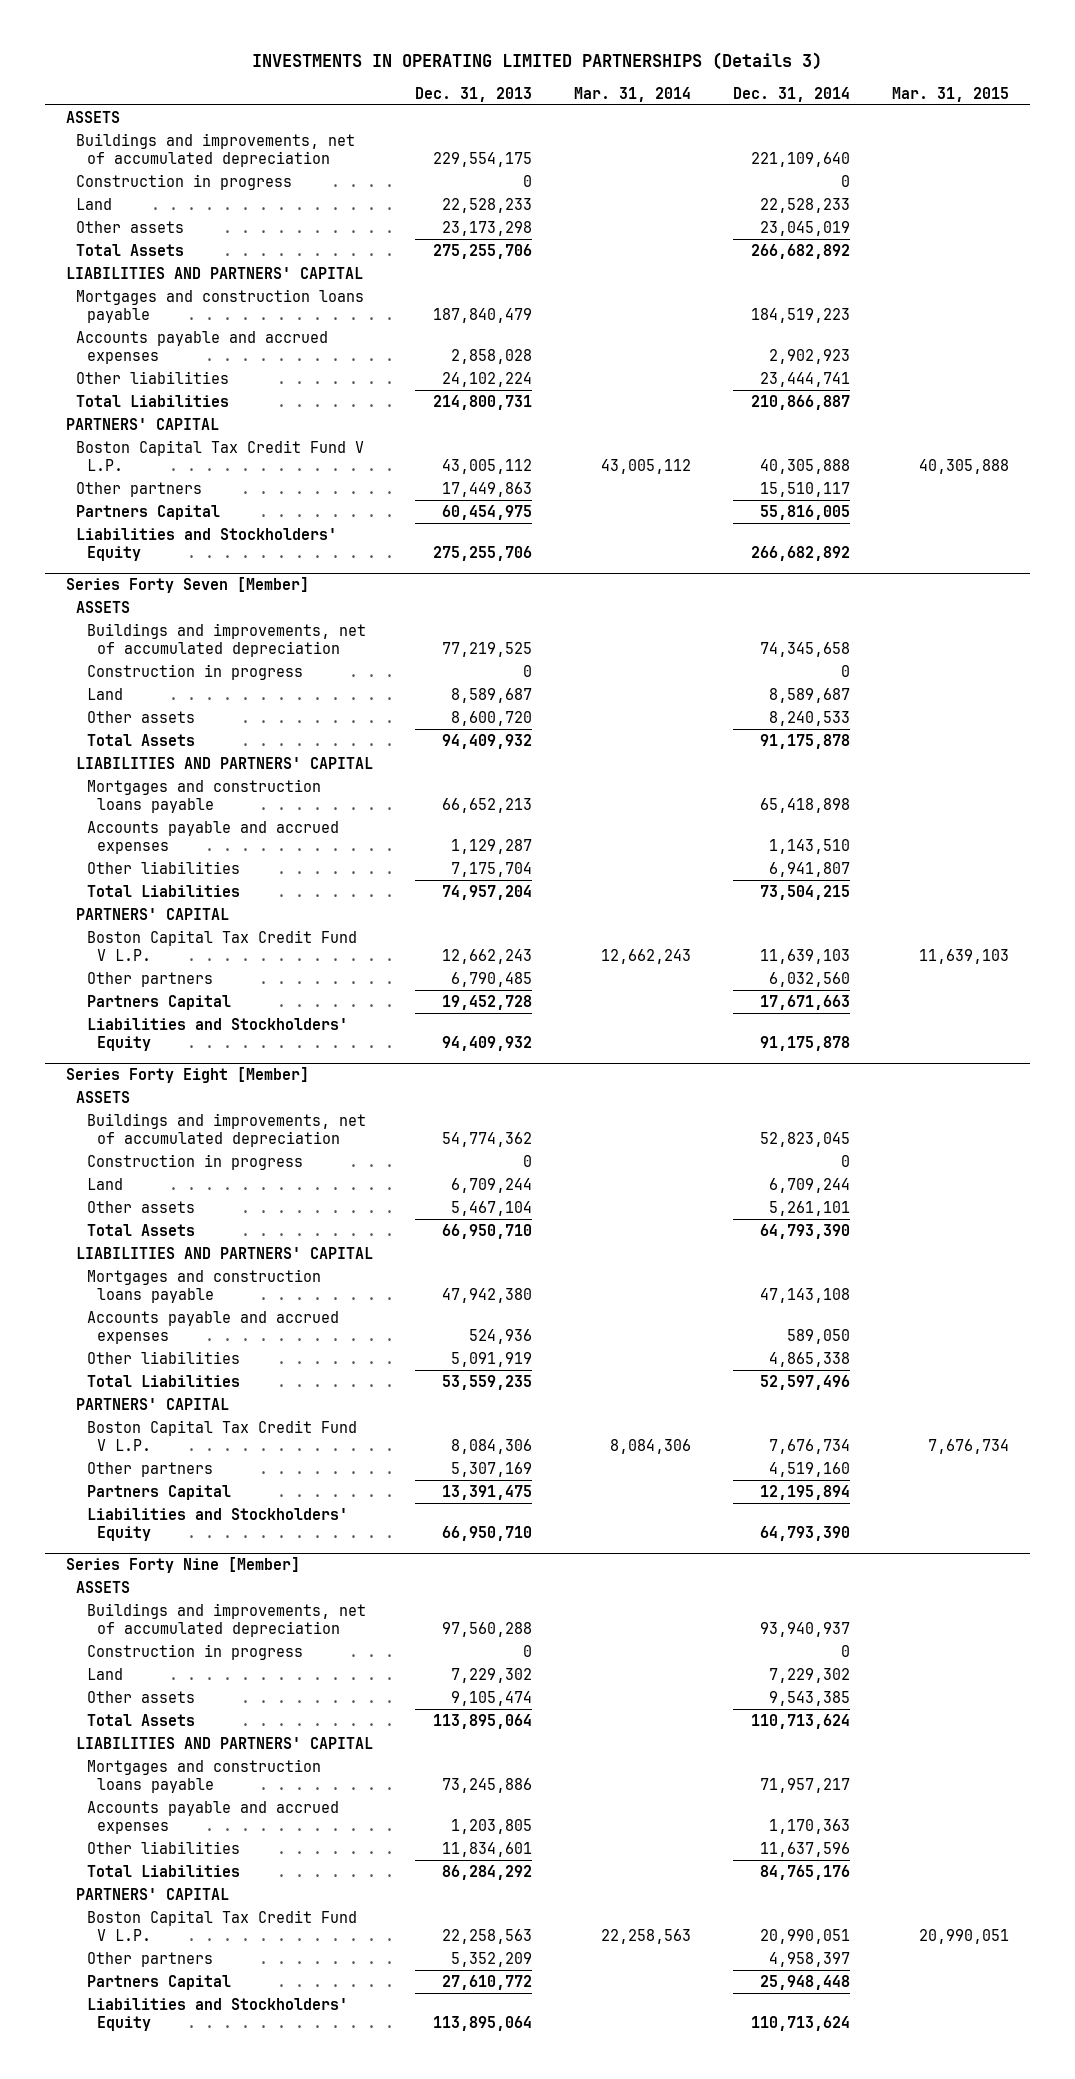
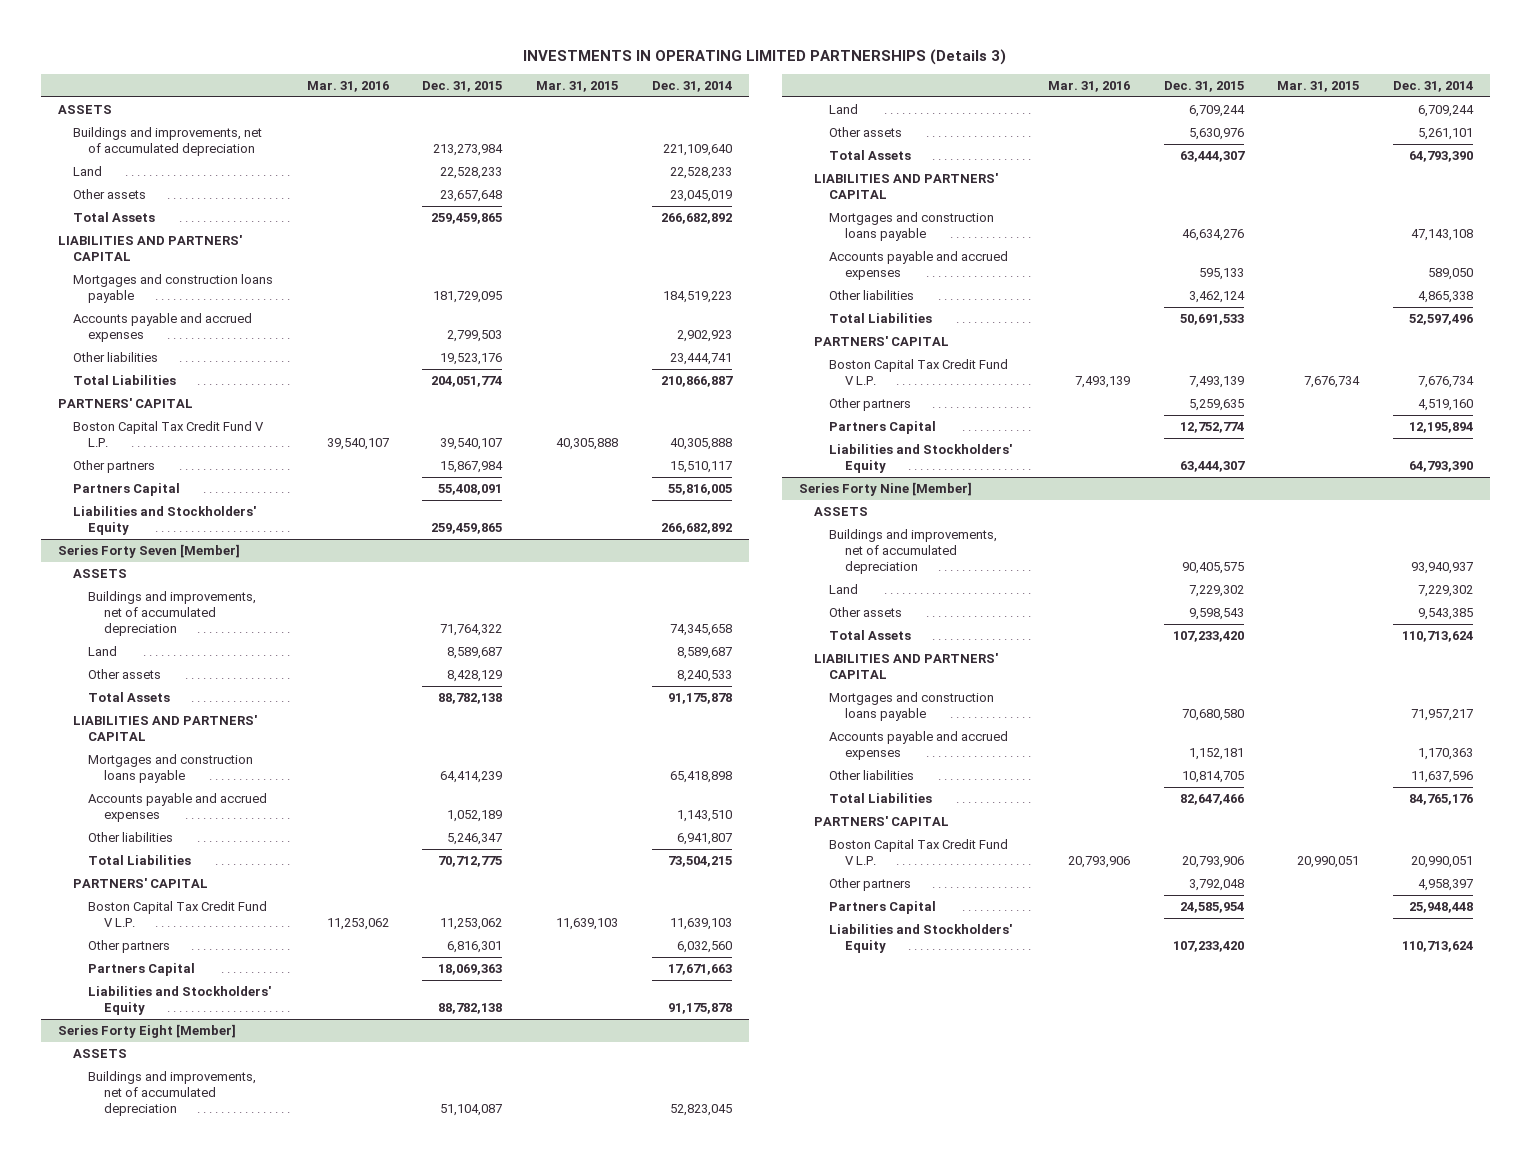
[415,86,533,102] Dec. 31, 2013 -> none
[574,86,692,102] Mar. 31, 2014 -> none
none -> [306,81,389,93] Mar. 31, 2016
none -> [422,81,503,93] Dec. 31, 2015
[76,173,293,190] Construction in progress -> none
[86,663,303,680] Construction in progress -> none
[86,1153,303,1170] Construction in progress -> none
[86,1643,303,1660] Construction in progress -> none

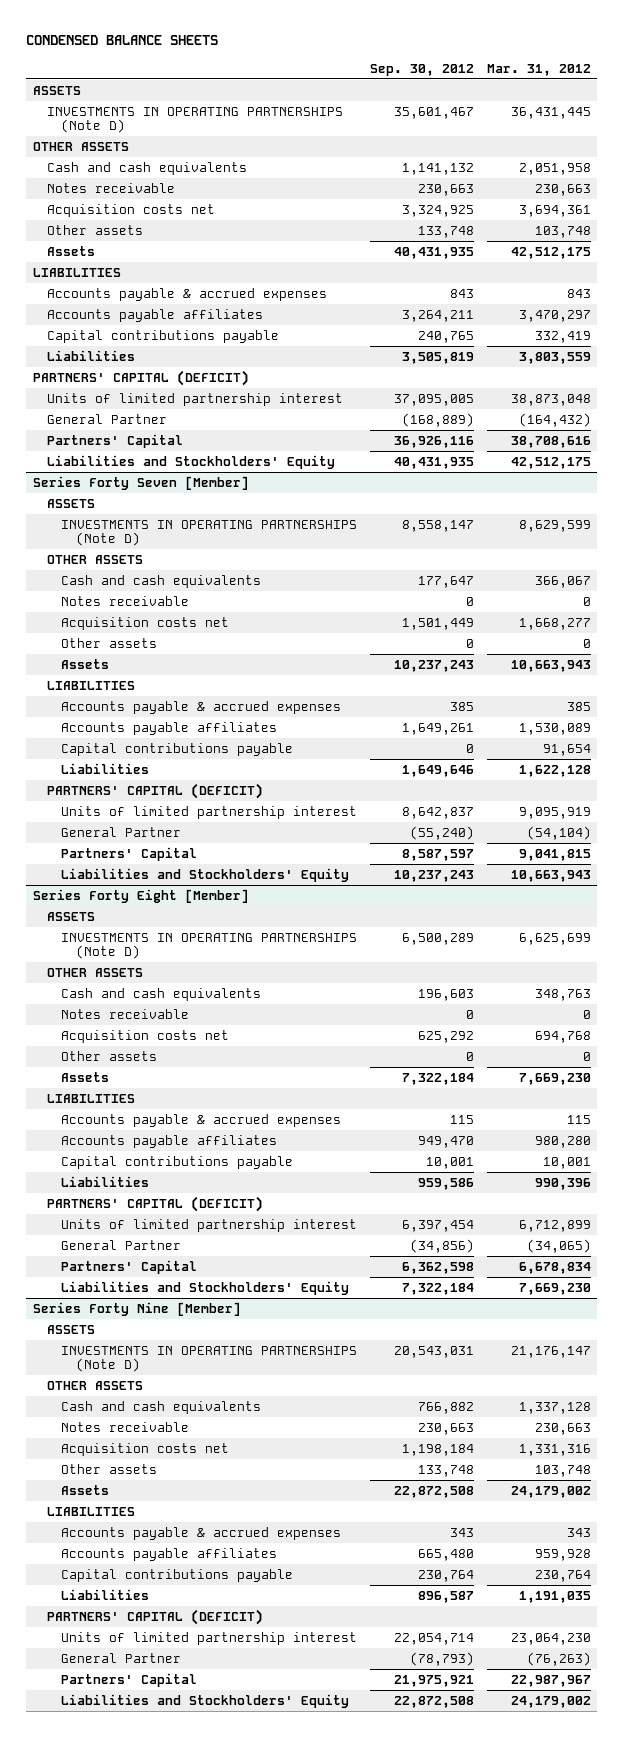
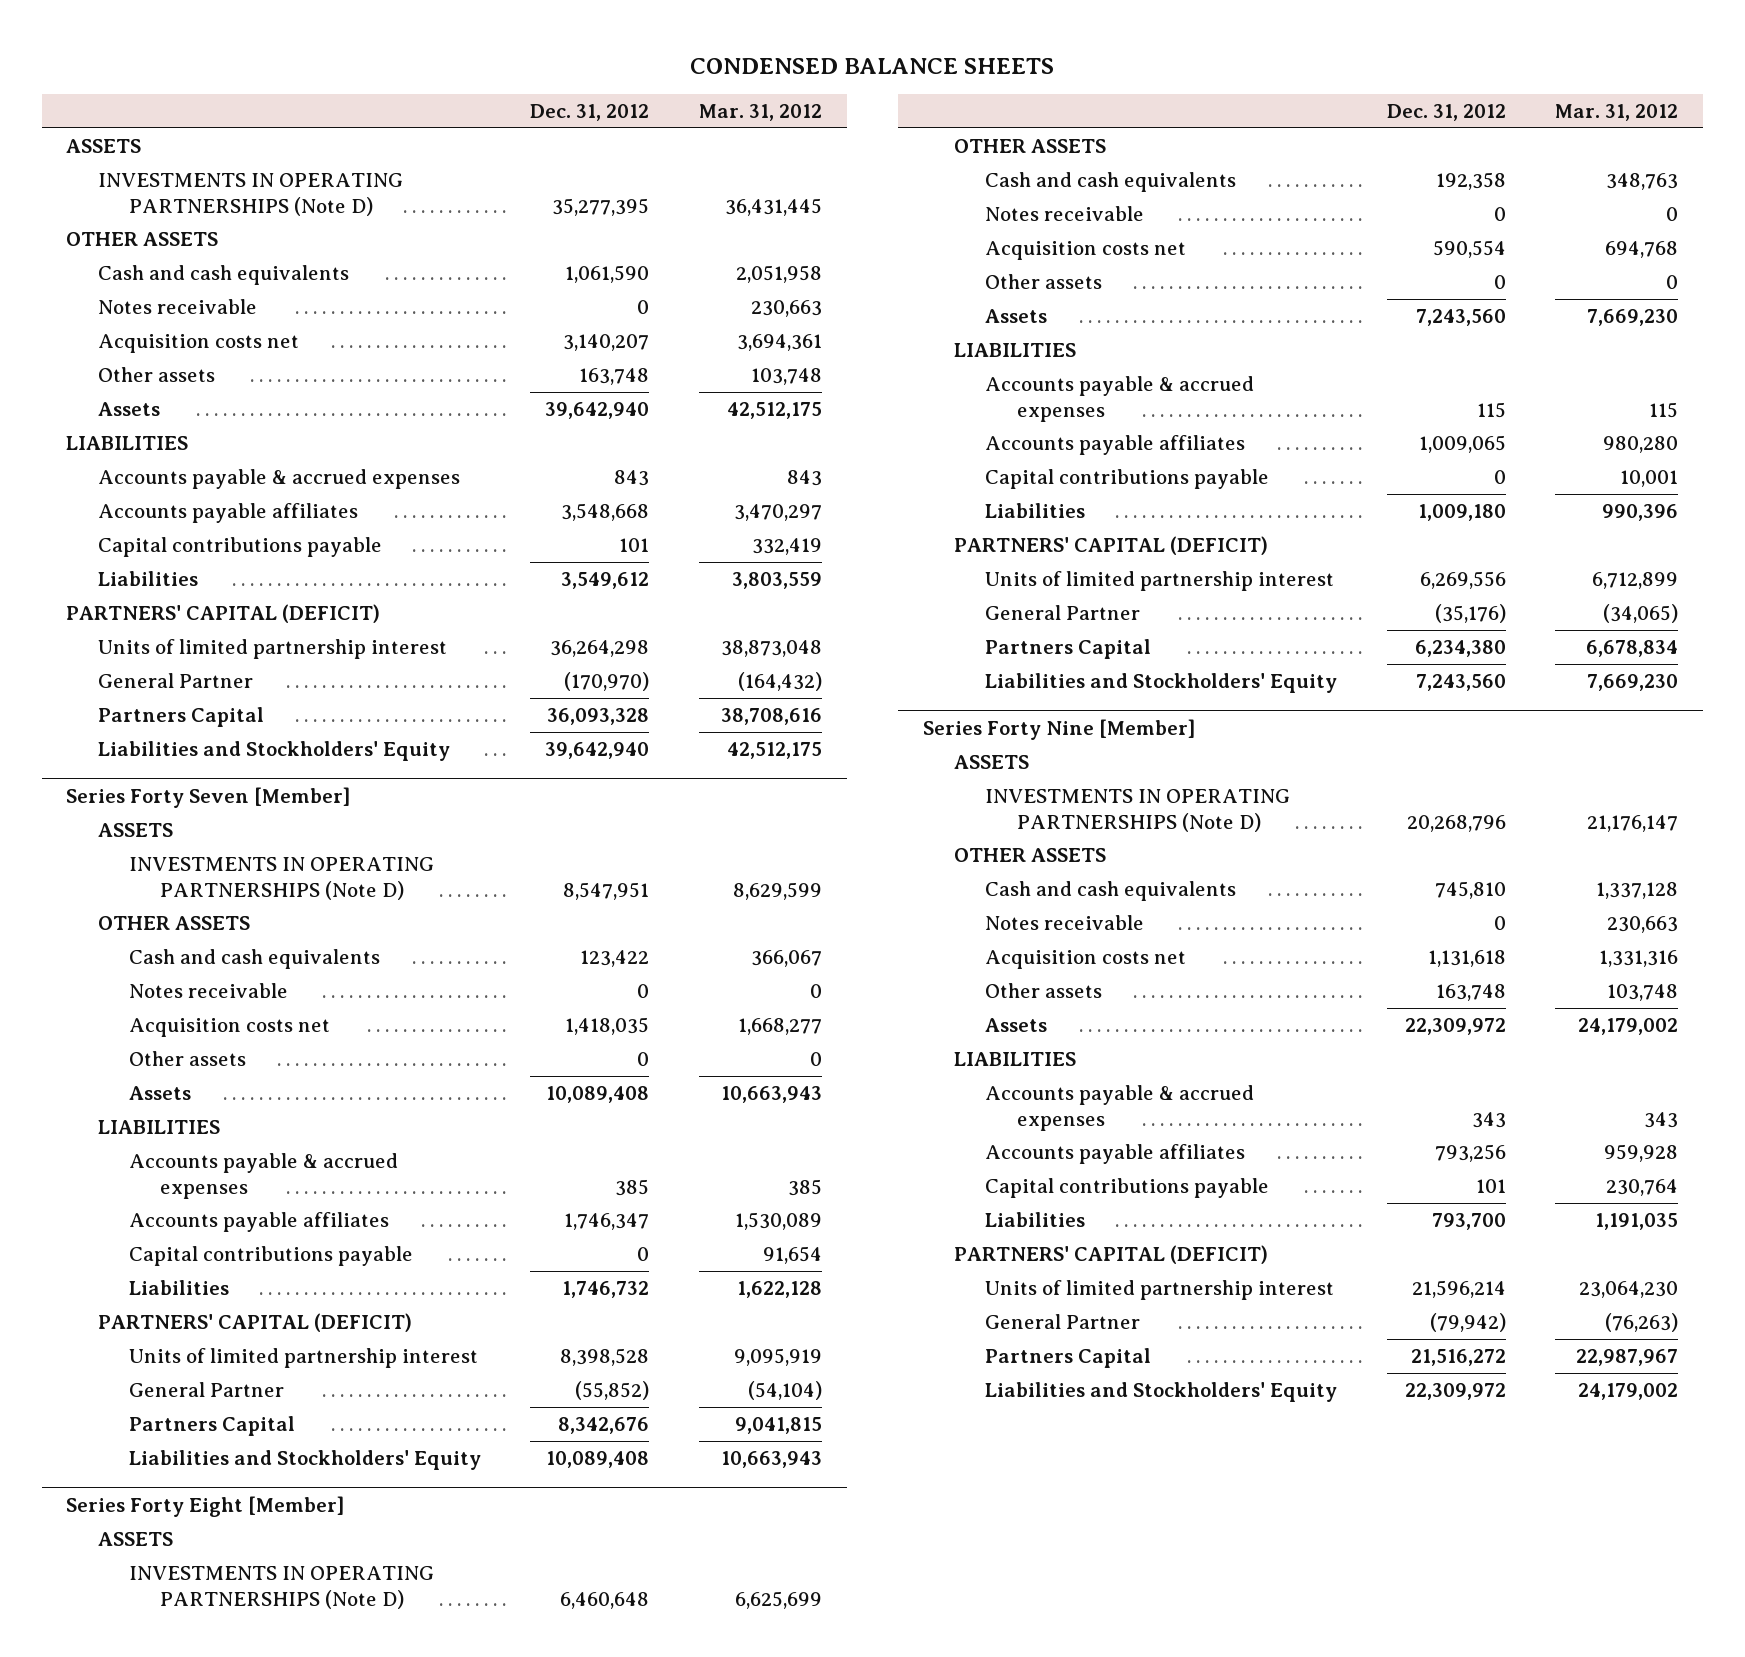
[369,63,474,76] Sep. 30, 2012 -> none
none -> [530,104,650,122] Dec. 31, 2012
[46,433,183,448] Partners' Capital -> [97,706,264,727] Partners Capital
[61,846,198,861] Partners' Capital -> [128,1415,295,1436] Partners Capital
[61,1259,198,1274] Partners' Capital -> [985,638,1152,659] Partners Capital
[61,1672,198,1687] Partners' Capital -> [985,1347,1152,1368] Partners Capital

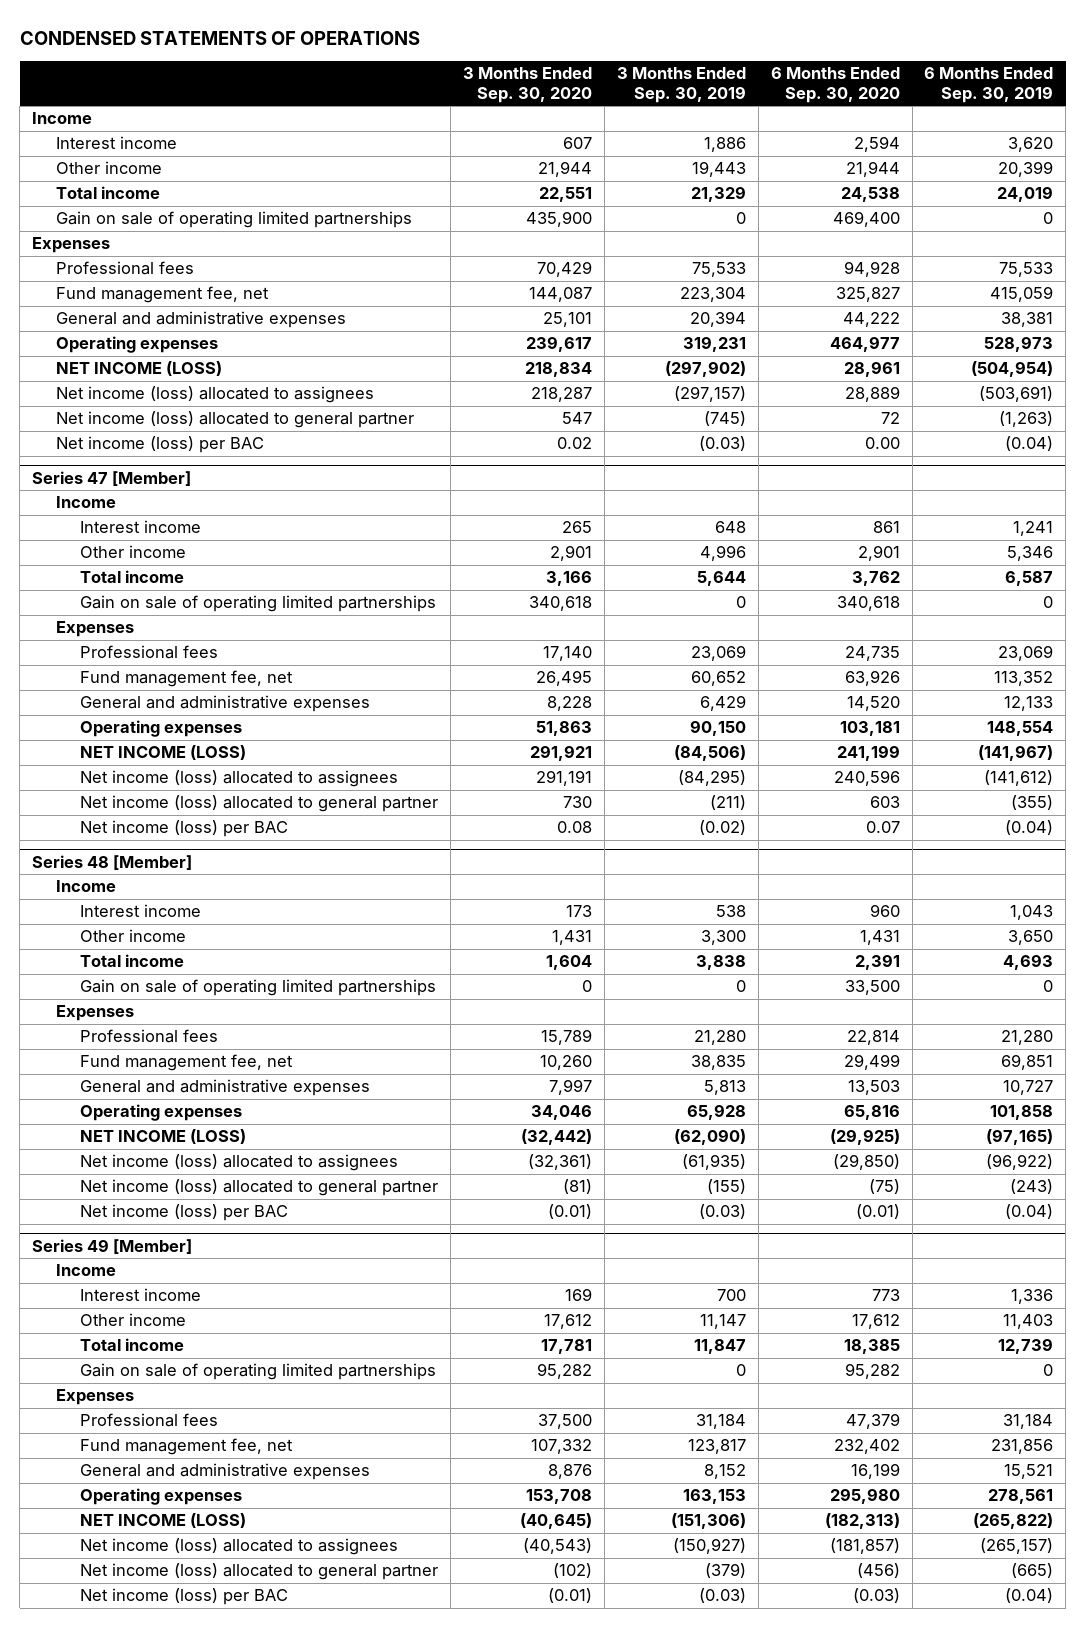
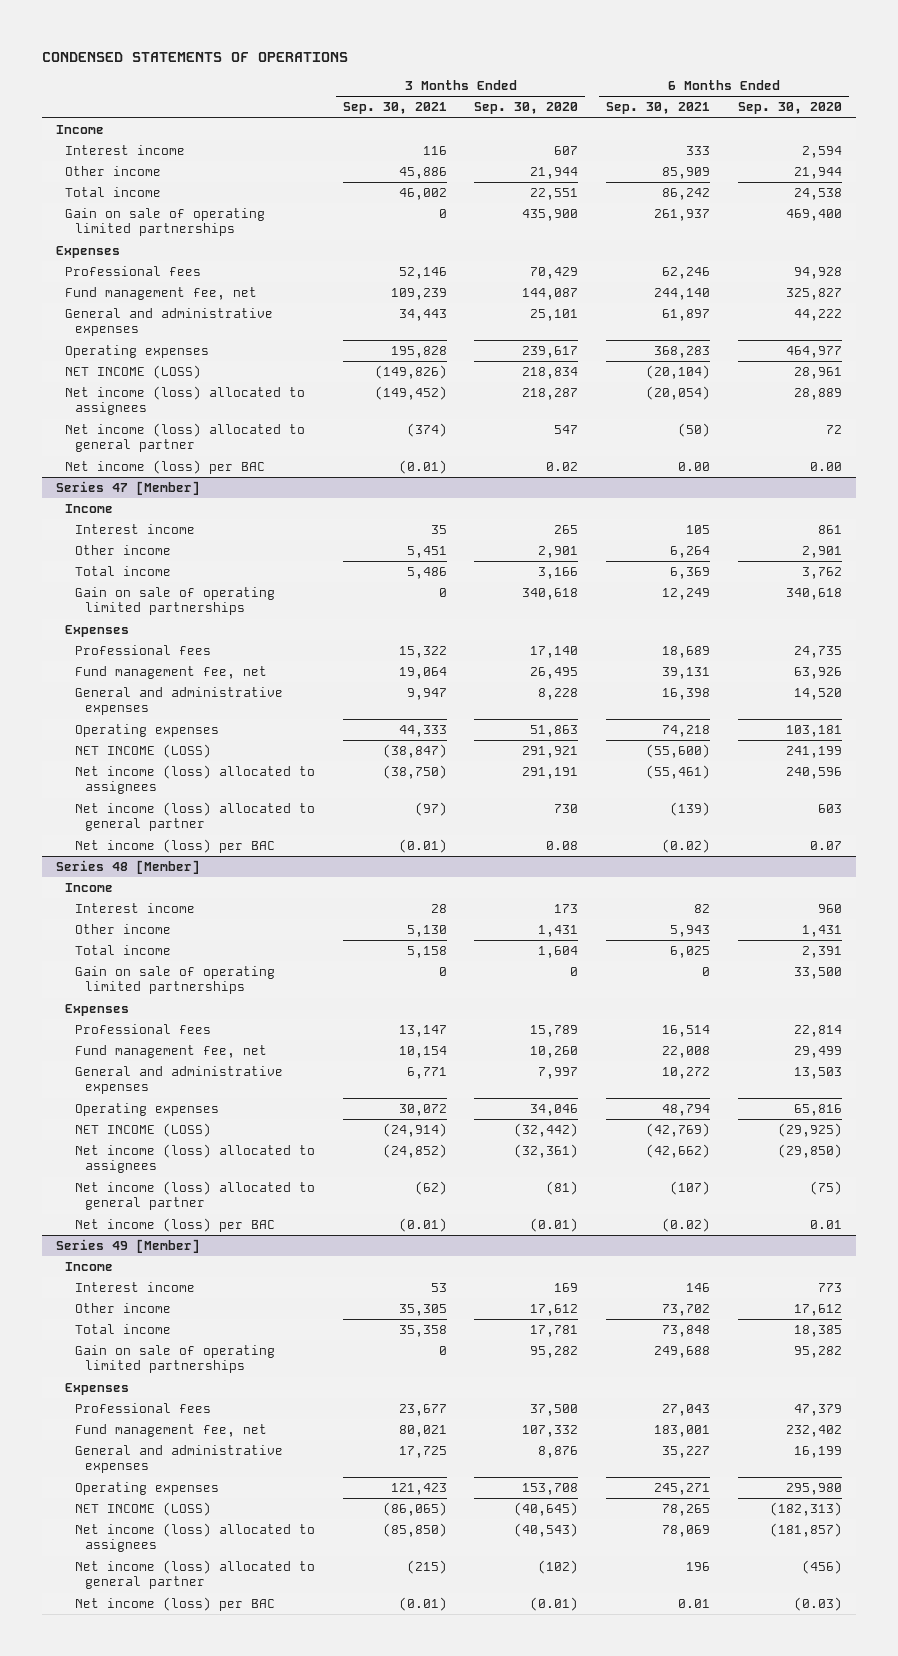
[616,67,746,104] 3 Months Ended Sep. 30, 2019 -> none
[924,67,1054,104] 6 Months Ended Sep. 30, 2019 -> none
none -> [342,102,447,115] Sep. 30, 2021
none -> [606,102,711,115] Sep. 30, 2021
[855,1204,900,1220] (0.01) -> [809,1220,842,1230] 0.01

